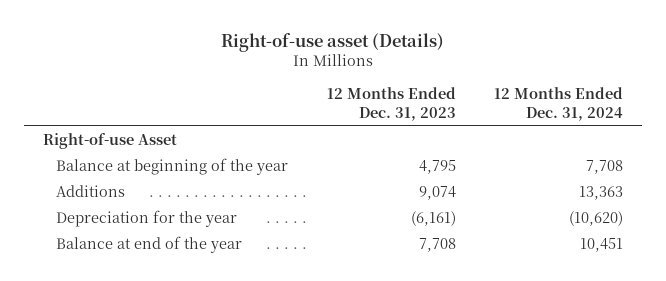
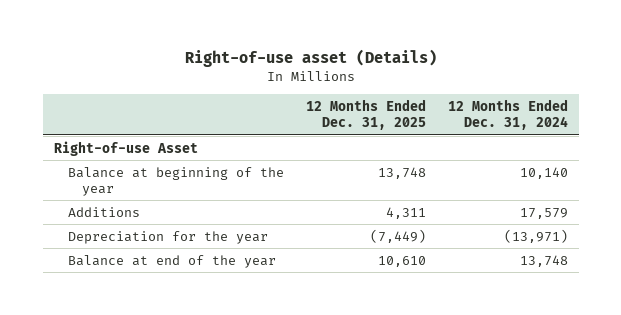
[326,87,456,121] 12 Months Ended Dec. 31, 2023 -> none
none -> [305,99,426,131] 12 Months Ended Dec. 31, 2025
[586,160,624,175] 7,708 -> [519,166,568,179] 10,140
[579,186,624,201] 13,363 -> [519,207,568,219] 17,579
[569,211,624,227] (10,620) -> [503,228,568,243] (13,971)
[580,238,624,253] 10,451 -> [519,254,568,267] 13,748

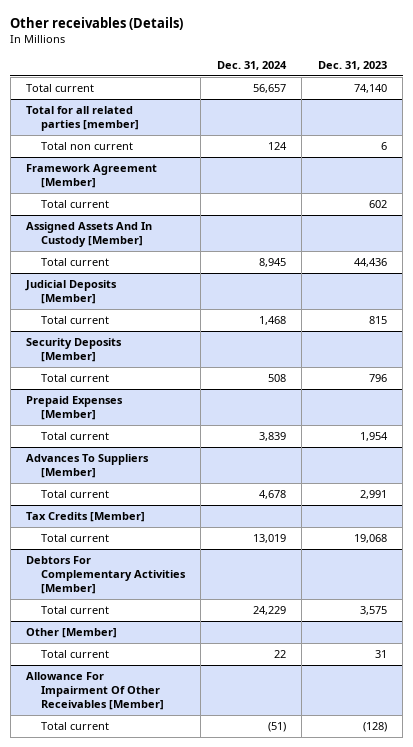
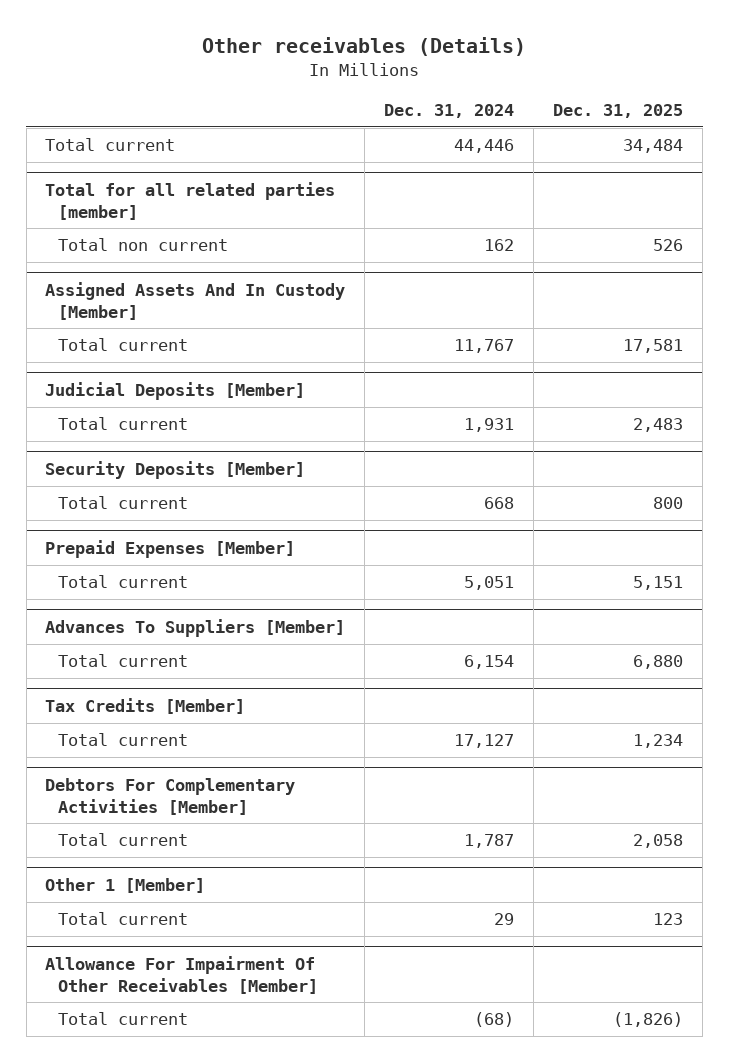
[317,60,387,70] Dec. 31, 2023 -> none
none -> [553,104,684,119] Dec. 31, 2025
[252,84,286,94] 56,657 -> [454,139,515,154] 44,446
[26,164,158,189] Framework Agreement [Member] -> none
[40,200,109,209] Total current -> none
[267,142,287,151] 124 -> [484,239,515,252] 162
[258,258,286,268] 8,945 -> [454,339,515,354] 11,767
[258,316,286,326] 1,468 -> [464,418,515,433] 1,931
[267,374,286,383] 508 -> [484,497,515,510] 668
[258,432,286,442] 3,839 -> [464,576,515,591] 5,051
[258,490,286,500] 4,678 -> [464,655,515,670] 6,154
[252,534,286,544] 13,019 -> [454,734,515,749] 17,127
[252,606,286,616] 24,229 -> [464,834,515,849] 1,787
[26,628,118,639] Other [Member] -> [45,878,206,894] Other 1 [Member]
[273,650,286,659] 22 -> [494,913,515,926] 29
[267,722,286,733] (51) -> [474,1012,515,1028] (68)

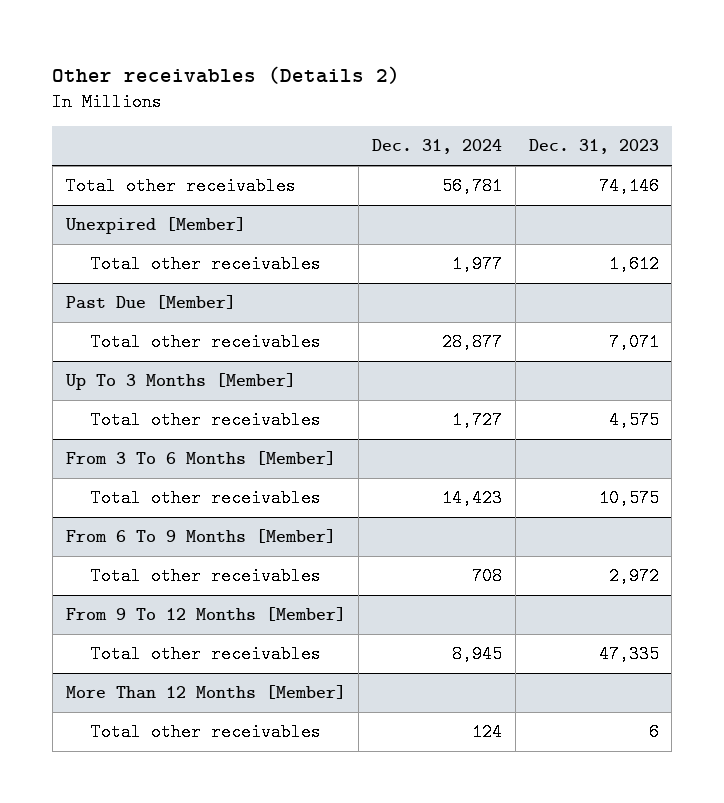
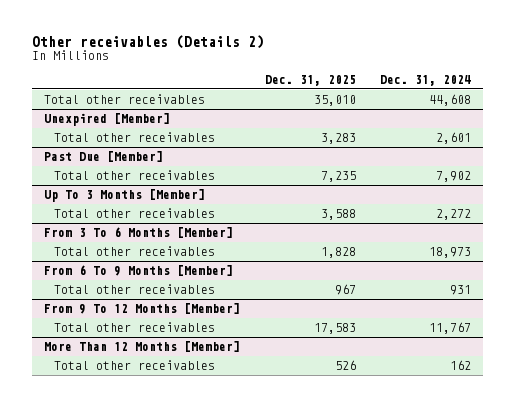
[528,139,659,155] Dec. 31, 2023 -> none
none -> [264,74,356,86] Dec. 31, 2025
[442,177,503,196] 56,781 -> [429,94,472,107] 44,608
[452,255,503,274] 1,977 -> [436,132,472,145] 2,601
[442,333,503,352] 28,877 -> [436,171,472,183] 7,902
[452,411,503,430] 1,727 -> [436,209,472,221] 2,272
[442,489,503,508] 14,423 -> [429,247,472,259] 18,973
[472,567,503,586] 708 -> [450,285,472,296] 931
[452,645,503,664] 8,945 -> [429,322,472,335] 11,767
[472,723,503,742] 124 -> [450,360,472,371] 162

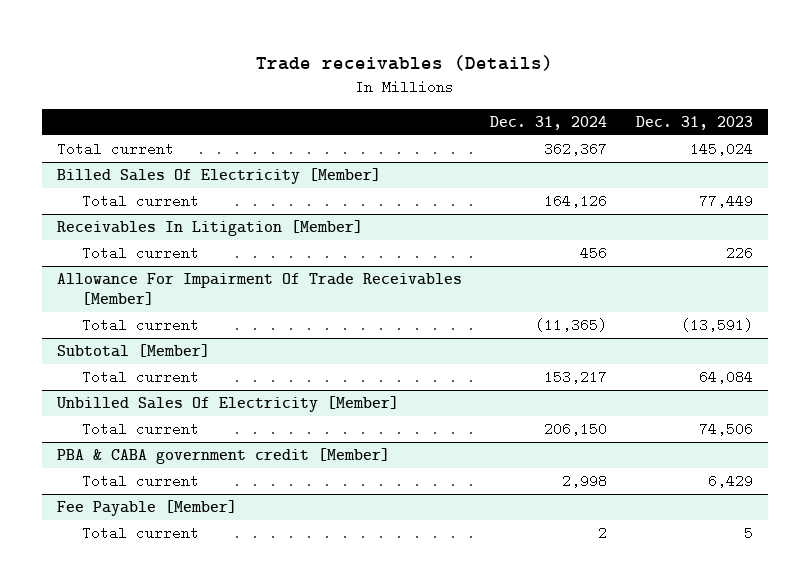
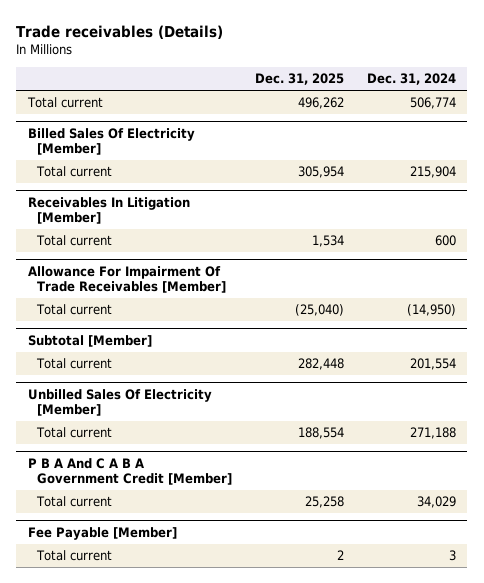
[636,115,754,130] Dec. 31, 2023 -> none
none -> [255,73,345,86] Dec. 31, 2025
[544,142,608,157] 362,367 -> [409,97,456,110] 506,774
[544,194,608,209] 164,126 -> [409,166,456,179] 215,904
[580,246,608,261] 456 -> [434,235,456,247] 600
[535,318,608,333] (11,365) -> [406,304,456,317] (14,950)
[544,370,608,385] 153,217 -> [409,358,456,371] 201,554
[544,422,608,437] 206,150 -> [409,427,456,440] 271,188
[56,448,390,465] PBA & CABA government credit [Member] -> [27,457,233,485] P B A And C A B A Government Credit [Member]
[562,474,608,489] 2,998 -> [416,496,456,509] 34,029
[598,526,608,541] 2 -> [448,550,456,562] 3

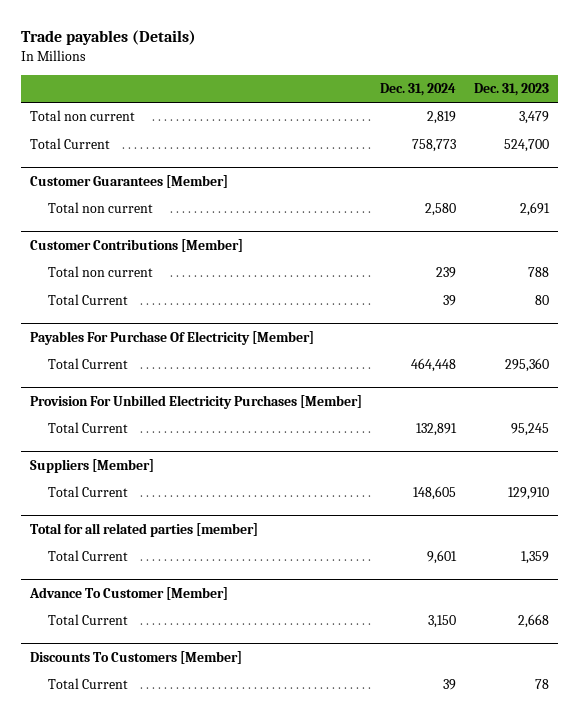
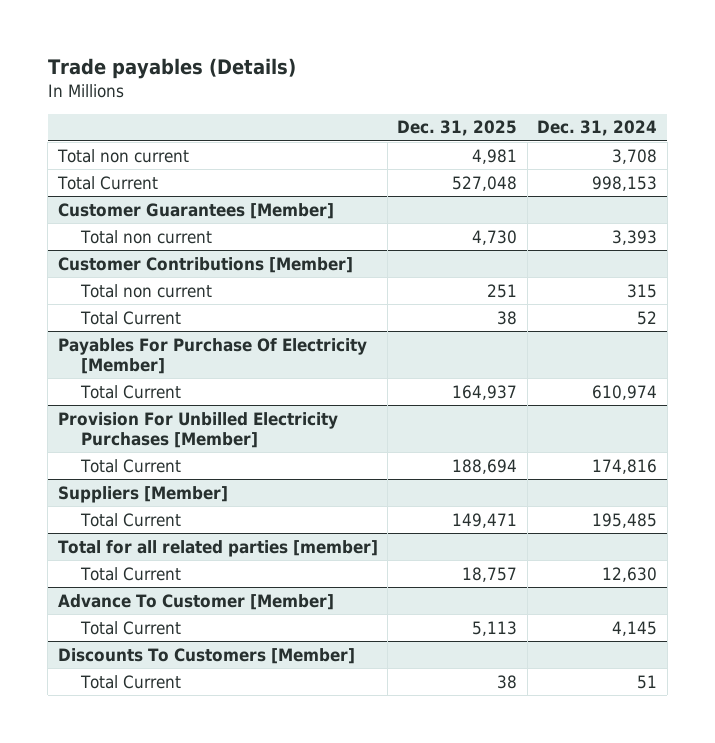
[473,83,549,97] Dec. 31, 2023 -> none
none -> [397,120,518,137] Dec. 31, 2025
[426,111,456,125] 2,819 -> [612,148,658,164] 3,708
[411,139,456,153] 758,773 -> [592,175,658,191] 998,153
[424,203,456,217] 2,580 -> [612,229,658,245] 3,393
[435,267,456,279] 239 -> [627,283,658,298] 315
[442,295,456,307] 39 -> [637,310,658,325] 52
[410,358,456,373] 464,448 -> [592,384,658,400] 610,974
[415,423,457,437] 132,891 -> [592,458,658,474] 174,816
[412,486,456,501] 148,605 -> [592,512,658,528] 195,485
[426,550,457,565] 9,601 -> [602,566,658,582] 12,630
[427,615,456,629] 3,150 -> [612,620,658,636] 4,145
[442,679,456,691] 39 -> [637,674,658,689] 51

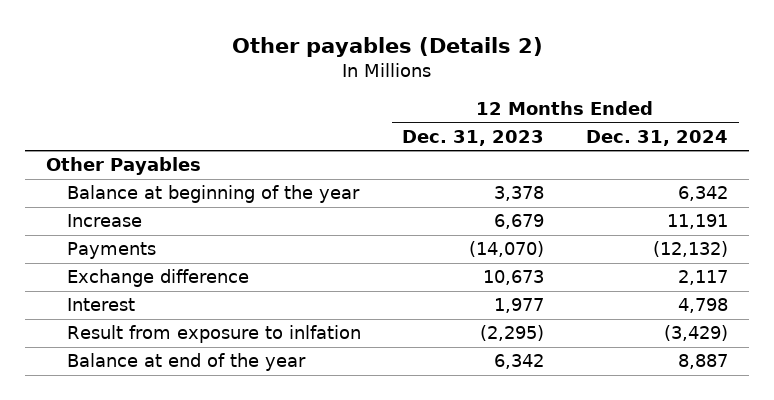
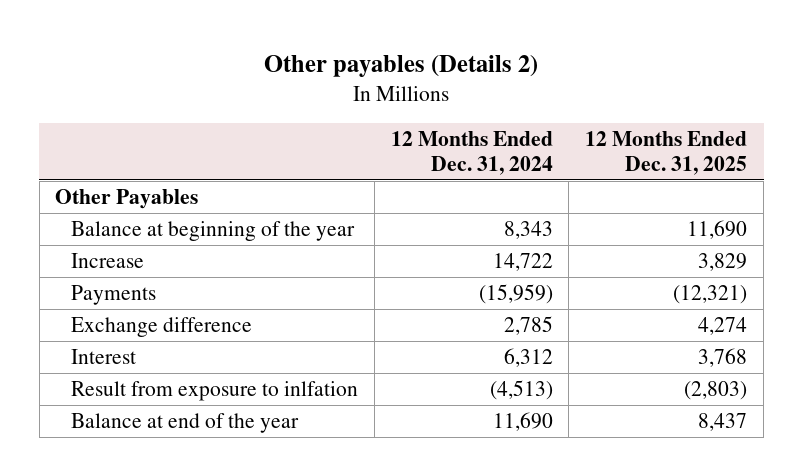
[402,130,545,147] Dec. 31, 2023 -> none
none -> [585,130,748,176] 12 Months Ended Dec. 31, 2025
[678,186,729,202] 6,342 -> [503,220,553,239] 8,343
[667,214,729,230] 11,191 -> [492,252,553,271] 14,722
[653,241,729,258] (12,132) -> [478,283,553,304] (15,959)
[678,270,729,286] 2,117 -> [503,315,553,335] 2,785
[678,298,729,314] 4,798 -> [503,347,553,367] 6,312
[664,325,729,342] (3,429) -> [489,379,553,400] (4,513)
[678,354,729,370] 8,887 -> [492,411,553,431] 11,690

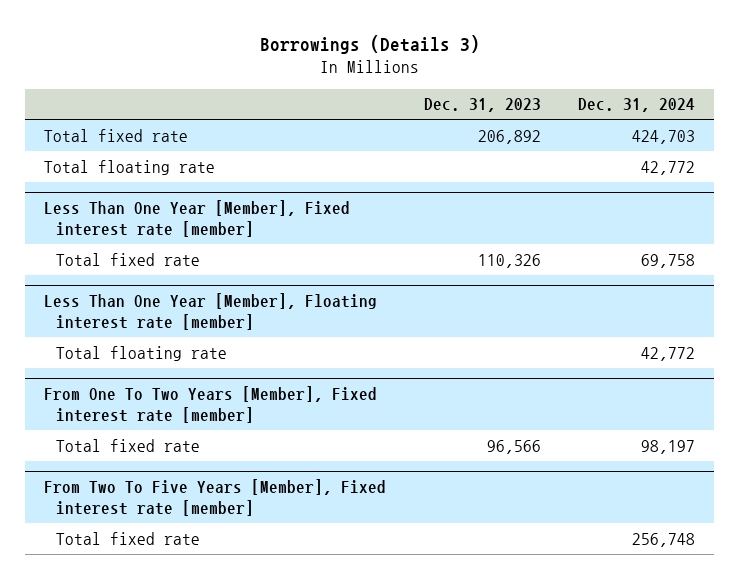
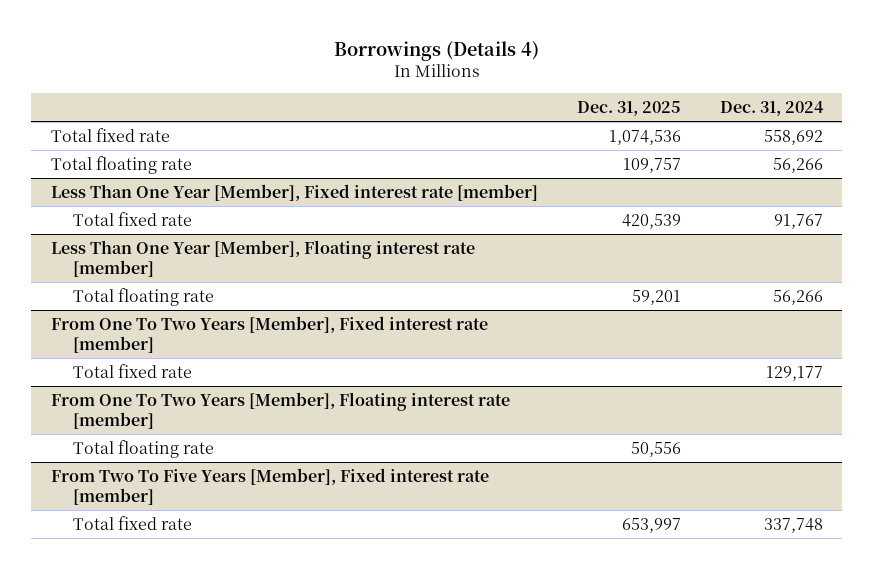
[259,35,480,55] Borrowings (Details 3) -> [333,41,539,62] Borrowings (Details 4)
[423,98,541,113] Dec. 31, 2023 -> none
none -> [576,100,681,116] Dec. 31, 2025
[632,129,696,144] 424,703 -> [763,129,823,145] 558,692
[641,160,696,175] 42,772 -> [772,157,823,173] 56,266
[641,253,696,268] 69,758 -> [773,213,823,229] 91,767
[641,346,696,361] 42,772 -> [772,289,823,305] 56,266
[641,439,696,454] 98,197 -> [765,365,823,381] 129,177
none -> [50,391,510,429] From One To Two Years [Member], Floating interest rate [member]
none -> [72,439,214,458] Total floating rate
[632,532,696,547] 256,748 -> [763,517,823,533] 337,748

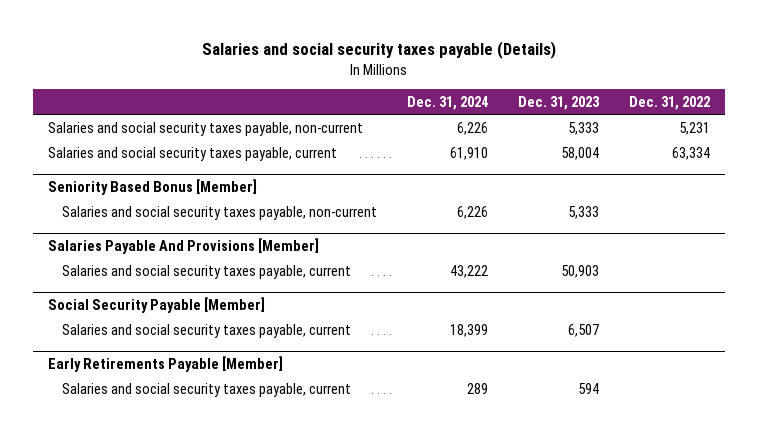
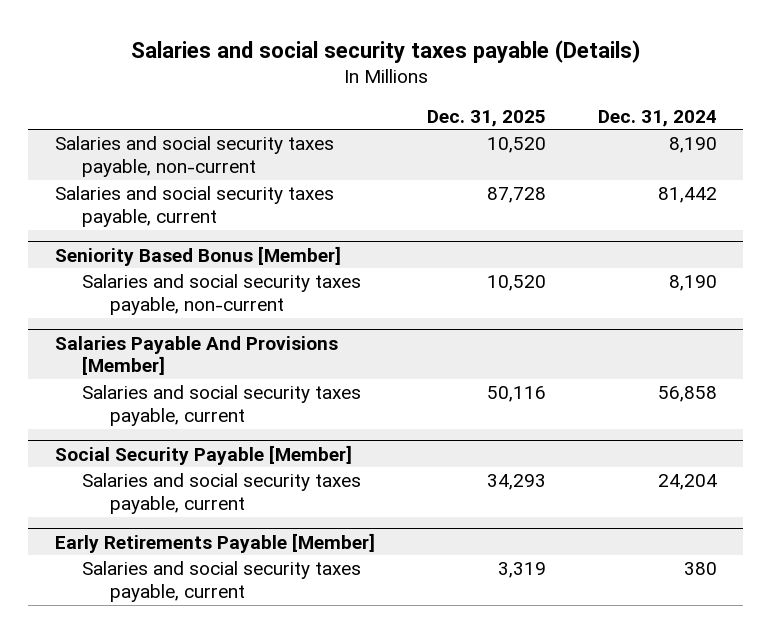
[517,95,600,110] Dec. 31, 2023 -> none
[628,95,710,110] Dec. 31, 2022 -> none
none -> [426,109,546,127] Dec. 31, 2025
[457,121,489,135] 6,226 -> [669,137,718,154] 8,190
[450,146,489,160] 61,910 -> [658,187,718,204] 81,442
[457,205,489,219] 6,226 -> [669,275,718,292] 8,190
[450,264,489,278] 43,222 -> [658,386,718,403] 56,858
[450,323,489,337] 18,399 -> [658,474,718,491] 24,204
[467,382,489,394] 289 -> [684,562,718,576] 380

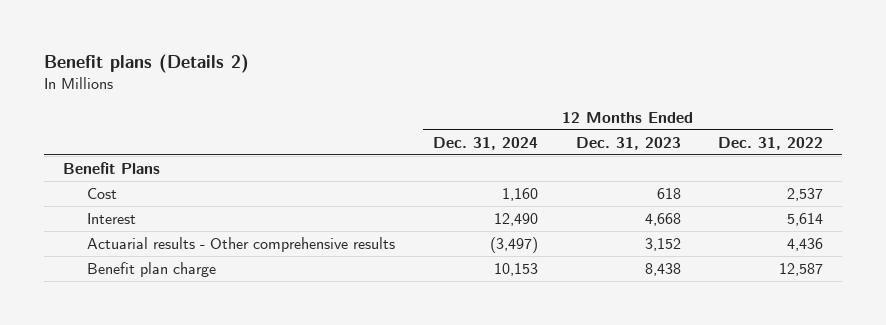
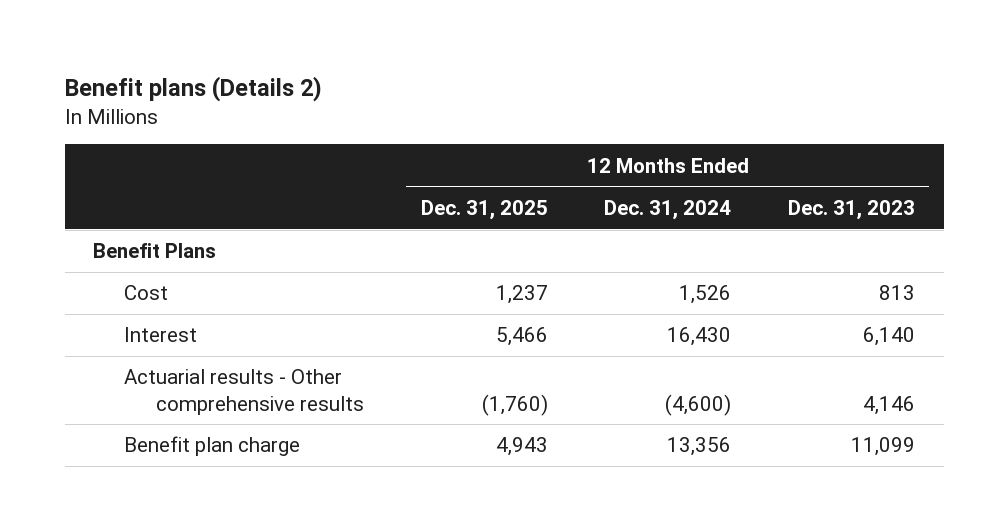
[718,136,824,150] Dec. 31, 2022 -> none
none -> [420,199,548,220] Dec. 31, 2025
[501,188,538,202] 1,160 -> [679,285,732,305] 1,526
[656,188,681,200] 618 -> [879,285,916,301] 813
[493,213,538,227] 12,490 -> [667,327,732,347] 16,430
[644,213,681,227] 4,668 -> [863,327,916,347] 6,140
[489,237,538,254] (3,497) -> [665,393,732,416] (4,600)
[644,238,681,252] 3,152 -> [863,395,916,415] 4,146
[493,263,538,277] 10,153 -> [667,437,732,457] 13,356
[644,263,681,277] 8,438 -> [851,437,916,457] 11,099

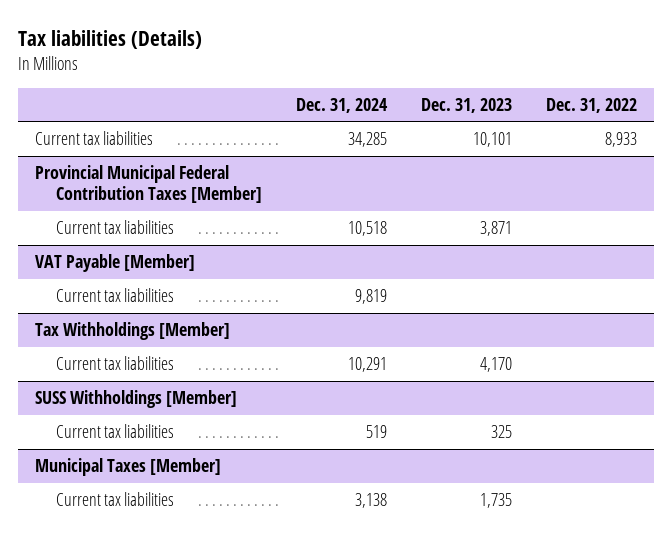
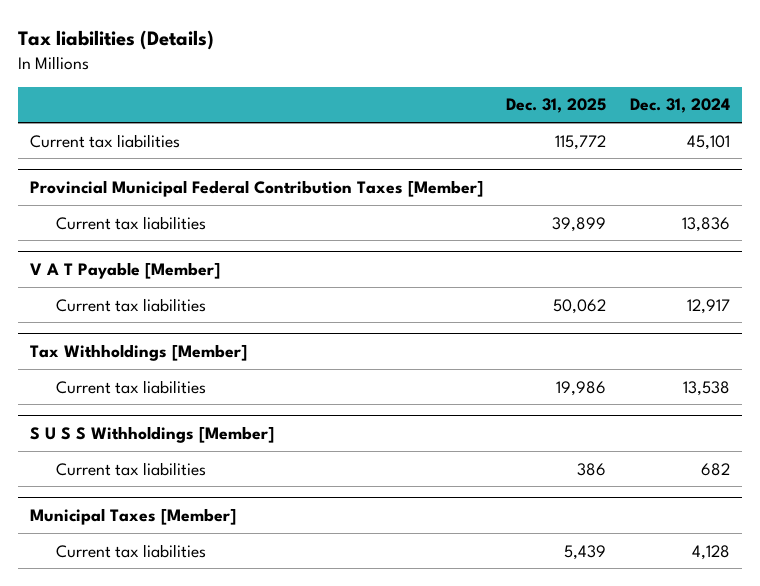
[420,97,512,113] Dec. 31, 2023 -> none
[545,97,637,113] Dec. 31, 2022 -> none
none -> [506,98,607,114] Dec. 31, 2025
[347,132,387,148] 34,285 -> [687,134,731,150] 45,101
[347,221,387,237] 10,518 -> [682,216,731,232] 13,836
[35,254,196,273] VAT Payable [Member] -> [29,261,220,279] V A T Payable [Member]
[354,289,387,305] 9,819 -> [687,298,731,314] 12,917
[347,357,387,373] 10,291 -> [683,380,731,396] 13,538
[35,390,238,409] SUSS Withholdings [Member] -> [29,425,274,443] S U S S Withholdings [Member]
[365,425,387,439] 519 -> [701,462,731,476] 682
[354,493,387,509] 3,138 -> [692,544,731,560] 4,128

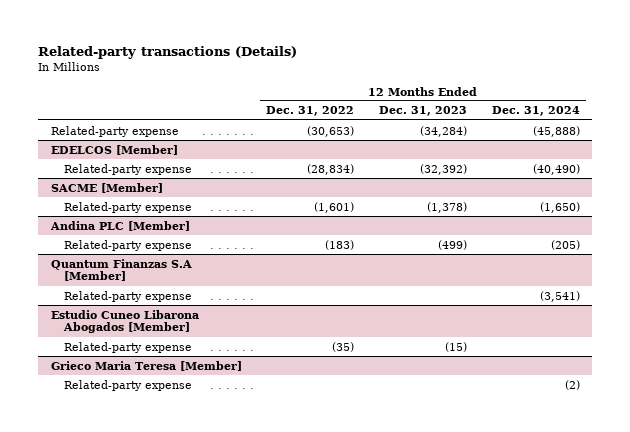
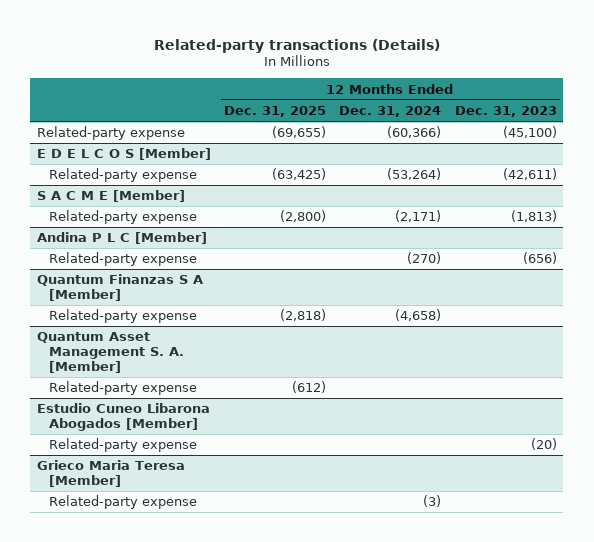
[266,106,355,117] Dec. 31, 2022 -> none
none -> [224,105,327,117] Dec. 31, 2025
[419,125,467,137] (34,284) -> [502,126,557,139] (45,100)
[532,125,580,137] (45,888) -> [387,126,442,139] (60,366)
[50,144,178,155] EDELCOS [Member] -> [37,148,212,161] E D E L C O S [Member]
[419,163,467,175] (32,392) -> [502,168,557,181] (42,611)
[532,163,580,175] (40,490) -> [387,168,442,181] (53,264)
[50,182,163,193] SACME [Member] -> [37,190,186,203] S A C M E [Member]
[426,201,467,213] (1,378) -> [510,210,557,223] (1,813)
[539,201,580,213] (1,650) -> [395,210,442,223] (2,171)
[49,220,190,231] Andina PLC [Member] -> [37,232,208,245] Andina P L C [Member]
[437,239,467,250] (499) -> [522,252,557,265] (656)
[550,239,580,250] (205) -> [407,252,442,265] (270)
[50,258,192,282] Quantum Finanzas S.A [Member] -> [37,274,204,302] Quantum Finanzas S A [Member]
[539,290,580,302] (3,541) -> [395,309,442,322] (4,658)
none -> [37,332,184,374] Quantum Asset Management S. A. [Member]
none -> [48,381,197,396] Related-party expense
[444,341,467,352] (15) -> [530,438,557,451] (20)
[564,379,580,390] (2) -> [423,495,442,508] (3)

